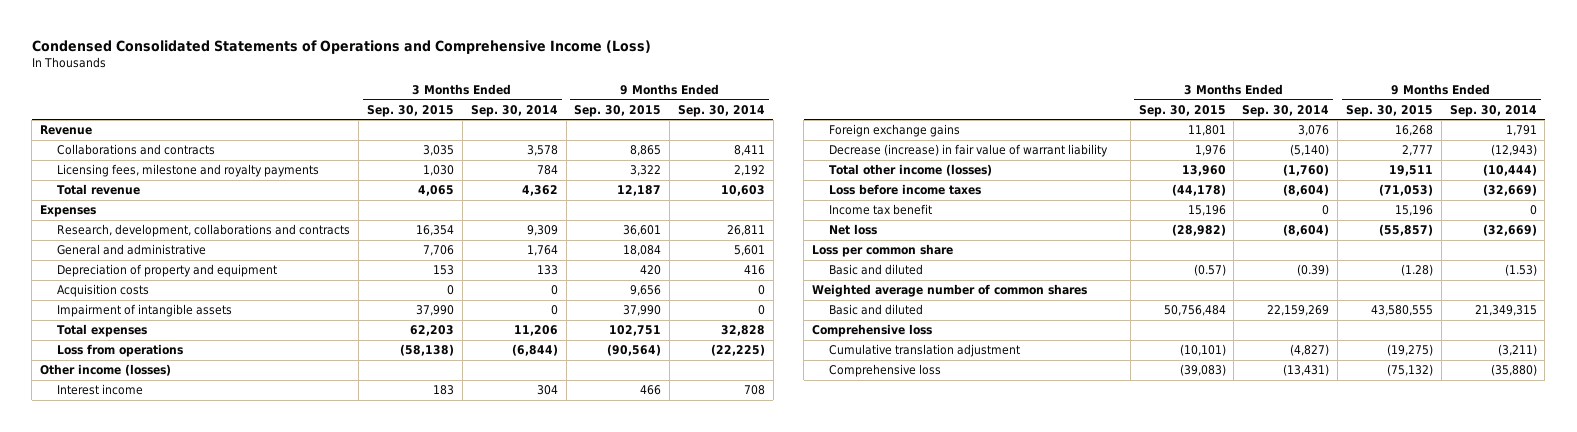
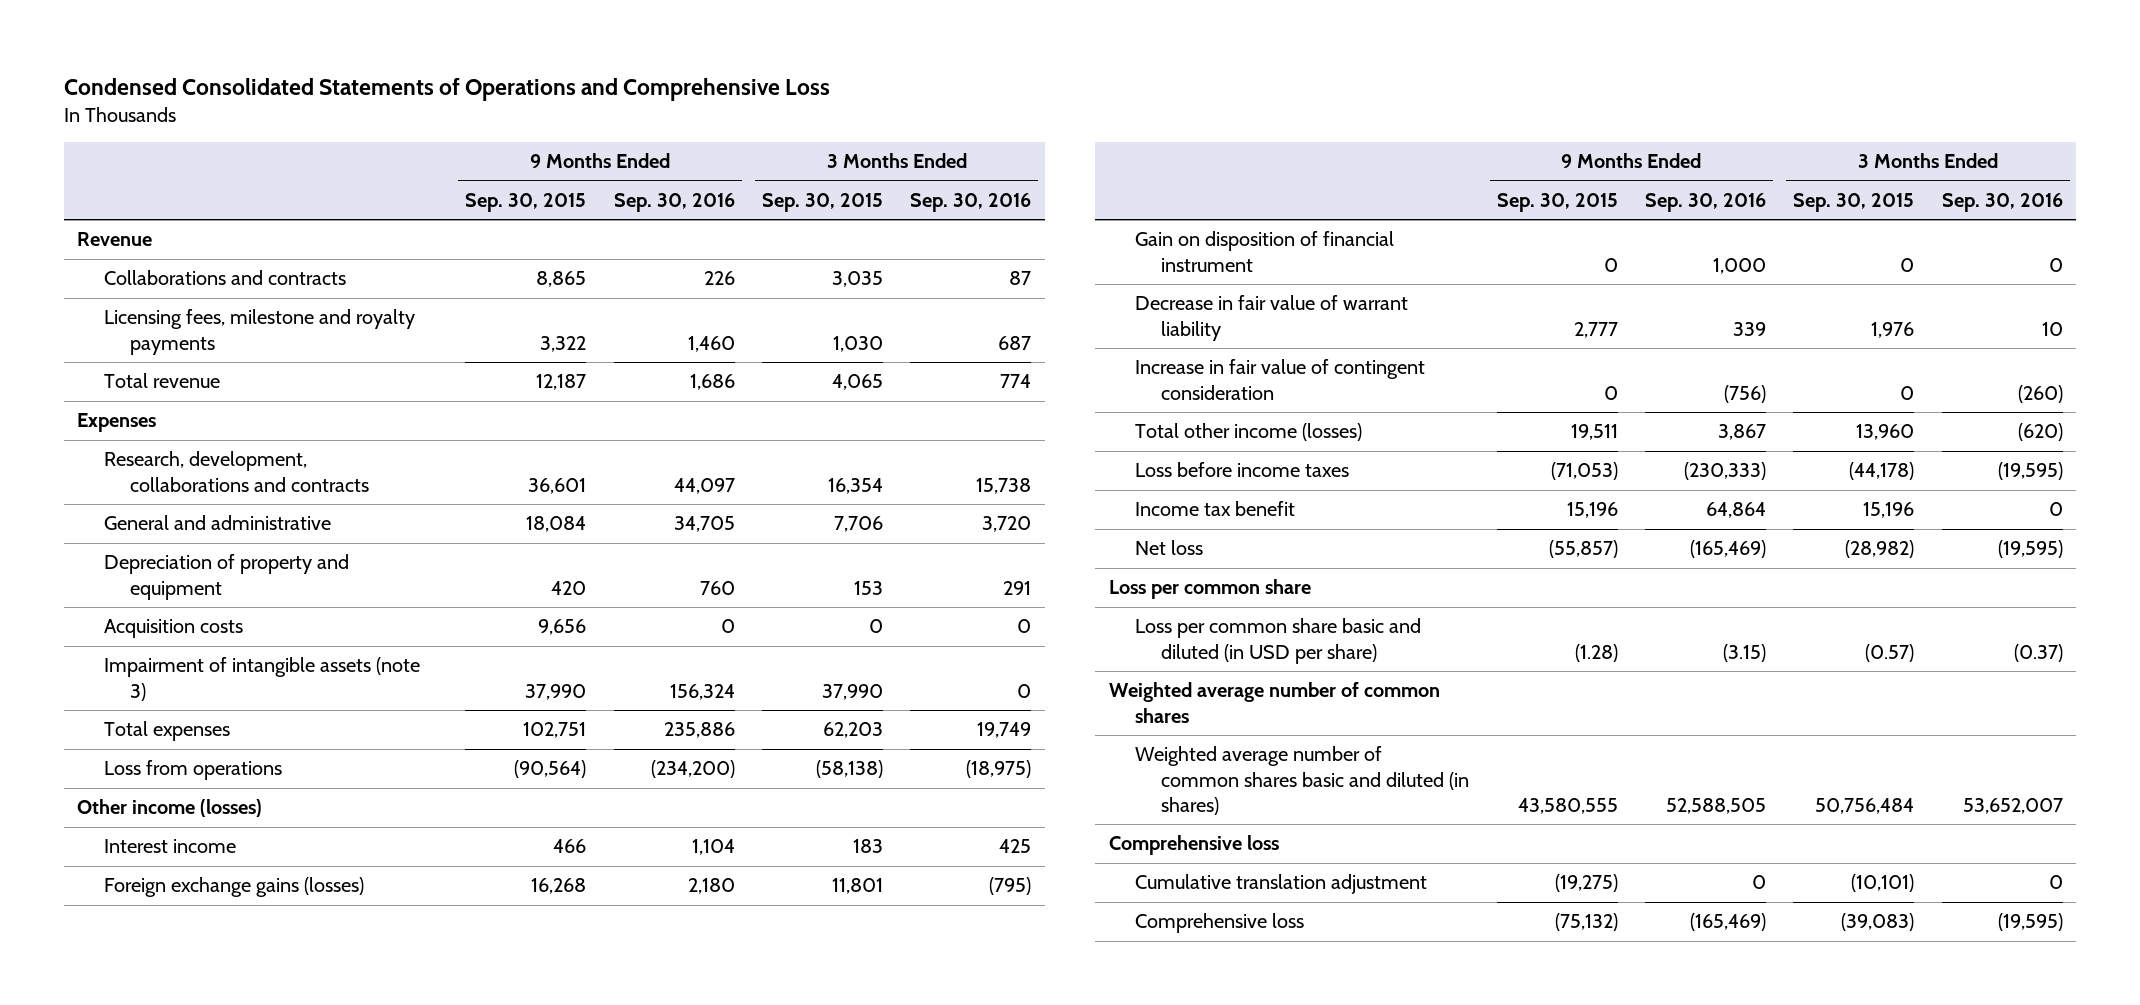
[31,39,651,54] Condensed Consolidated Statements of Operations and Comprehensive Income (Loss) -> [63,77,830,101] Condensed Consolidated Statements of Operations and Comprehensive Loss
[470,104,558,117] Sep. 30, 2014 -> none
[678,104,766,117] Sep. 30, 2014 -> none
none -> [613,192,735,212] Sep. 30, 2016
none -> [910,192,1032,212] Sep. 30, 2016
[57,304,233,318] Impairment of intangible assets -> [103,657,420,701] Impairment of intangible assets (note 3)
[828,124,960,138] Foreign exchange gains -> [103,877,364,898] Foreign exchange gains (losses)
none -> [1134,231,1394,272] Gain on disposition of financial instrument
[828,144,1108,158] Decrease (increase) in fair value of warrant liability -> [1134,295,1408,341] Decrease in fair value of warrant liability
none -> [1134,359,1425,400] Increase in fair value of contingent consideration
[828,264,923,276] Basic and diluted -> [1134,618,1421,664] Loss per common share basic and diluted (in USD per share)
[828,304,923,316] Basic and diluted -> [1134,746,1470,815] Weighted average number of common shares basic and diluted (in shares)

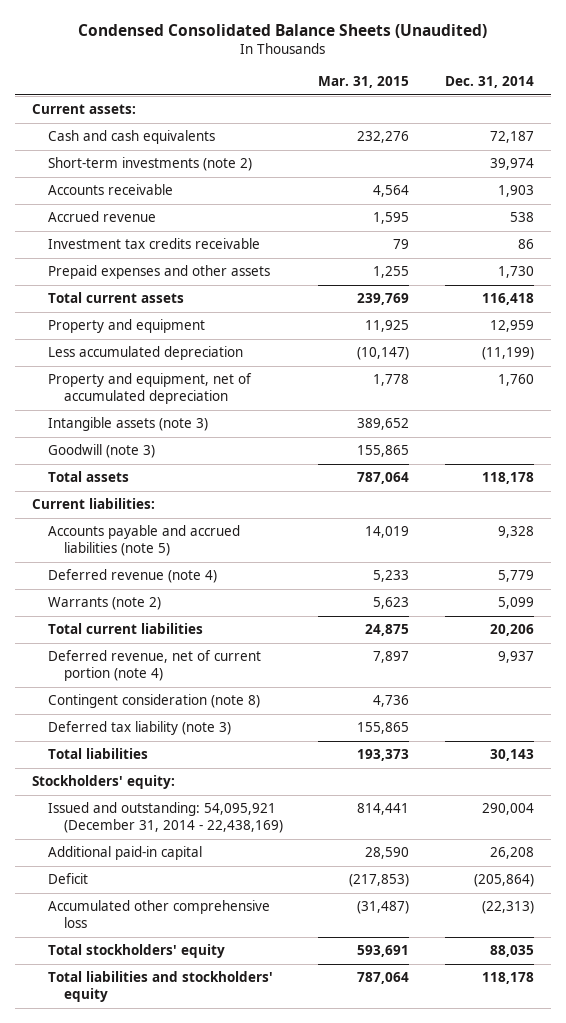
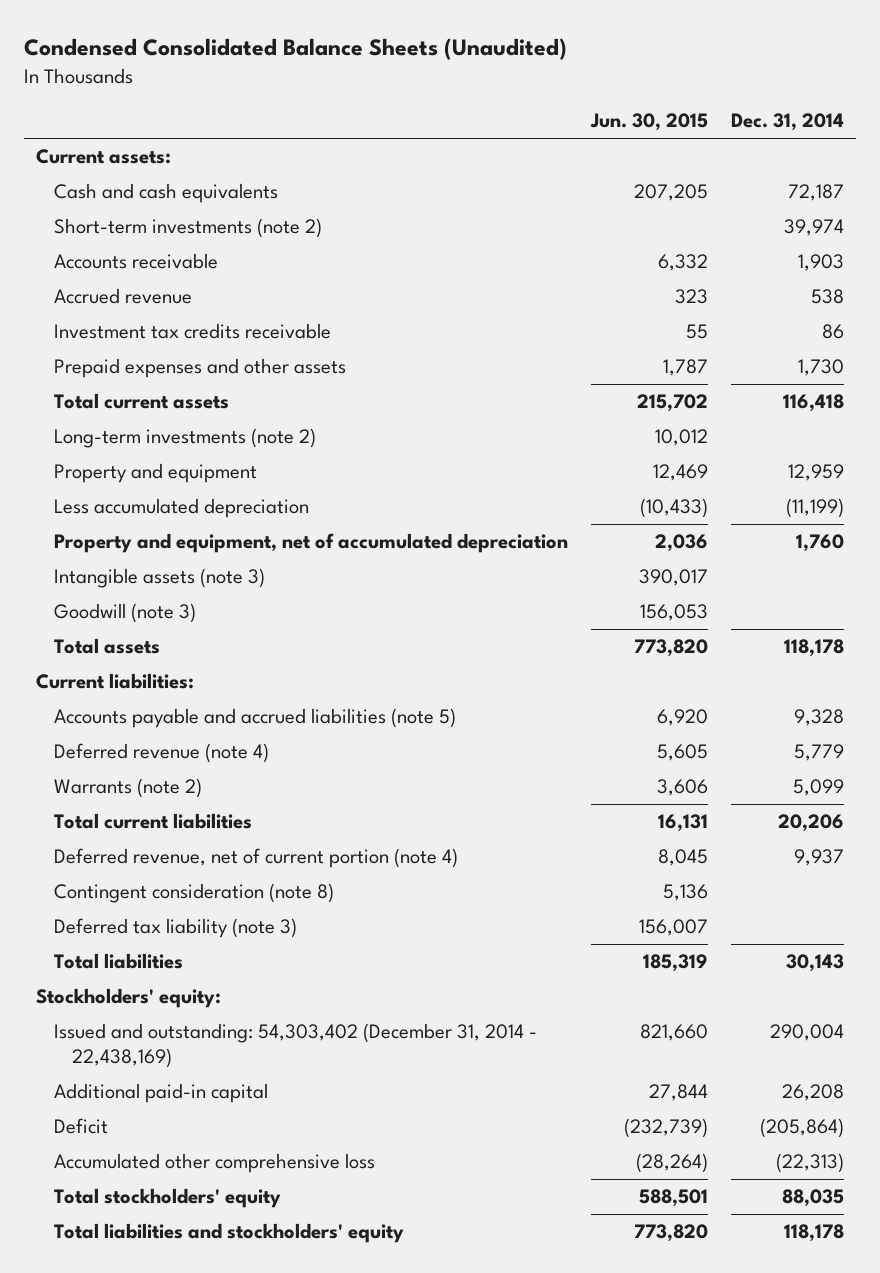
[318,76,410,89] Mar. 31, 2015 -> none
none -> [590,113,709,132] Jun. 30, 2015
none -> [53,428,316,449] Long-term investments (note 2)
[48,802,283,834] Issued and outstanding: 54,095,921 (December 31, 2014 - 22,438,169) -> [53,1023,537,1069] Issued and outstanding: 54,303,402 (December 31, 2014 - 22,438,169)

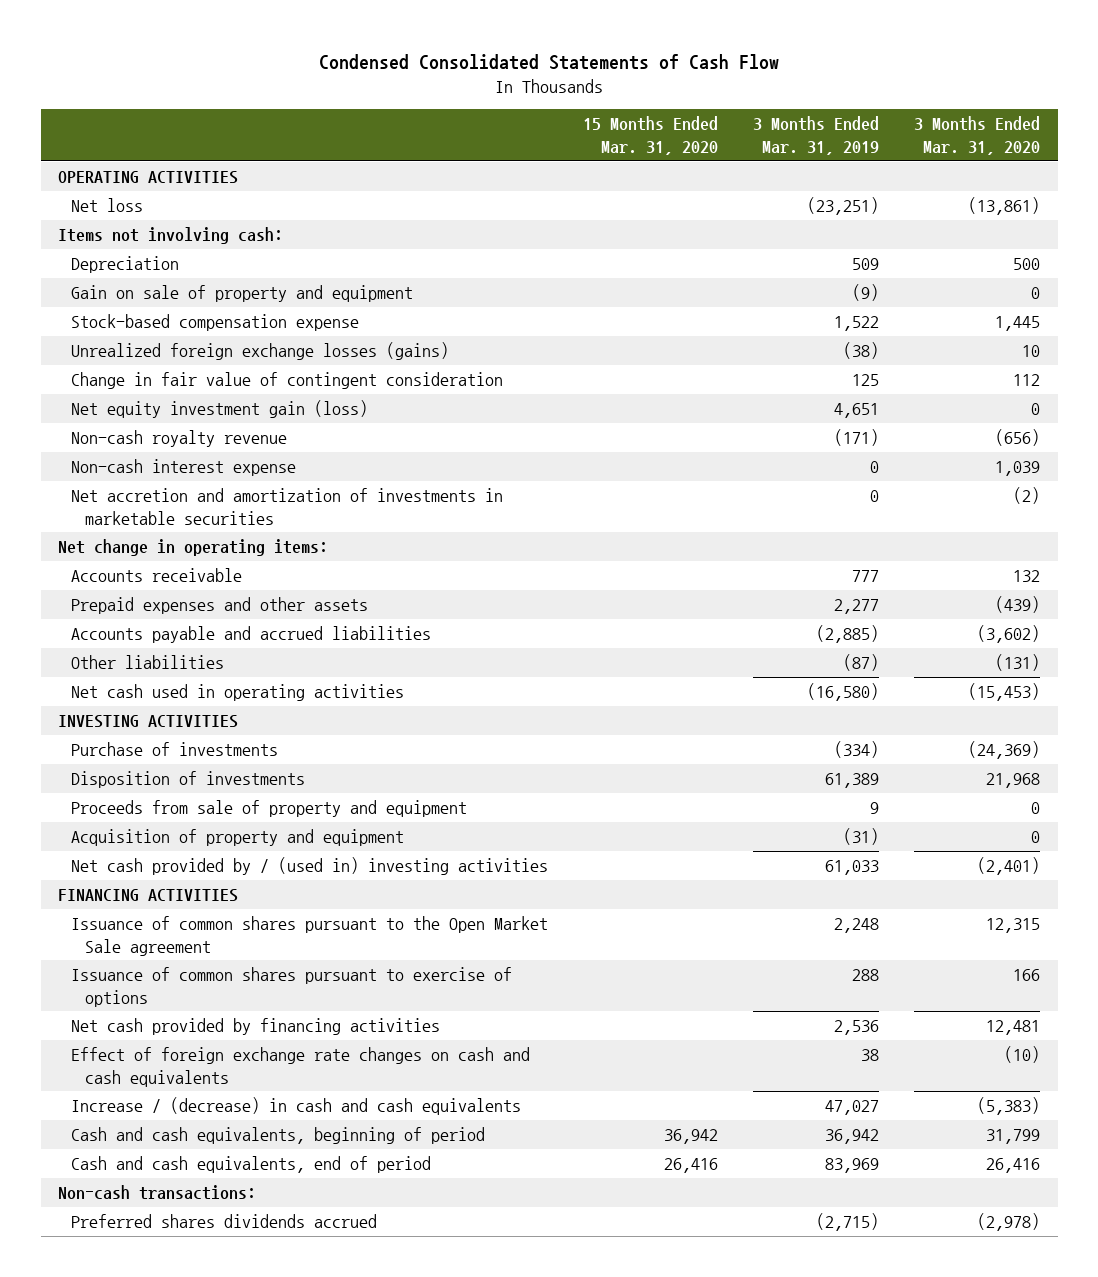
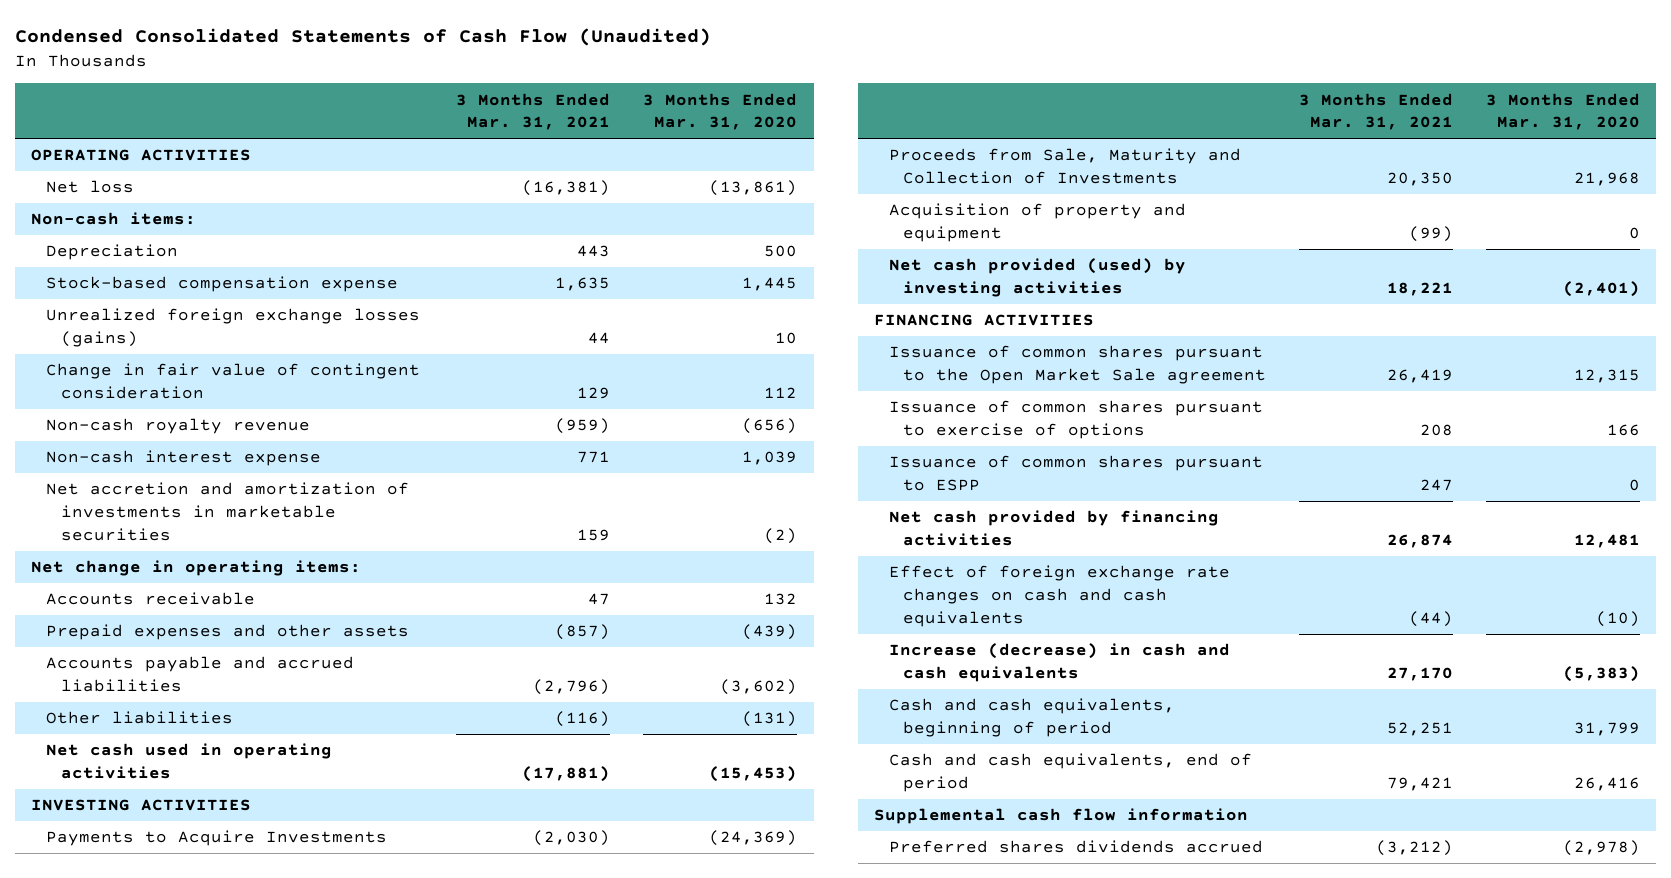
[319,53,780,70] Condensed Consolidated Statements of Cash Flow -> [14,28,711,47] Condensed Consolidated Statements of Cash Flow (Unaudited)
[583,116,719,155] 15 Months Ended Mar. 31, 2020 -> none
[753,116,880,155] 3 Months Ended Mar. 31, 2019 -> none
none -> [456,92,611,131] 3 Months Ended Mar. 31, 2021
[58,226,284,244] Items not involving cash: -> [31,212,197,226] Non-cash items:
[71,284,414,302] Gain on sale of property and equipment -> none
[71,399,369,418] Net equity investment gain (loss) -> none
[71,799,468,817] Proceeds from sale of property and equipment -> none
[71,741,279,756] Purchase of investments -> [45,830,387,847] Payments to Acquire Investments
[71,770,306,788] Disposition of investments -> [888,148,1241,185] Proceeds from Sale, Maturity and Collection of Investments
[71,856,549,875] Net cash provided by / (used in) investing activities -> [888,258,1186,298] Net cash provided (used) by investing activities
none -> [888,455,1263,492] Issuance of common shares pursuant to ESPP
[71,1096,522,1115] Increase / (decrease) in cash and cash equivalents -> [888,643,1230,683] Increase (decrease) in cash and cash equivalents
[58,1184,257,1200] Non-cash transactions: -> none
none -> [873,808,1248,825] Supplemental cash flow information

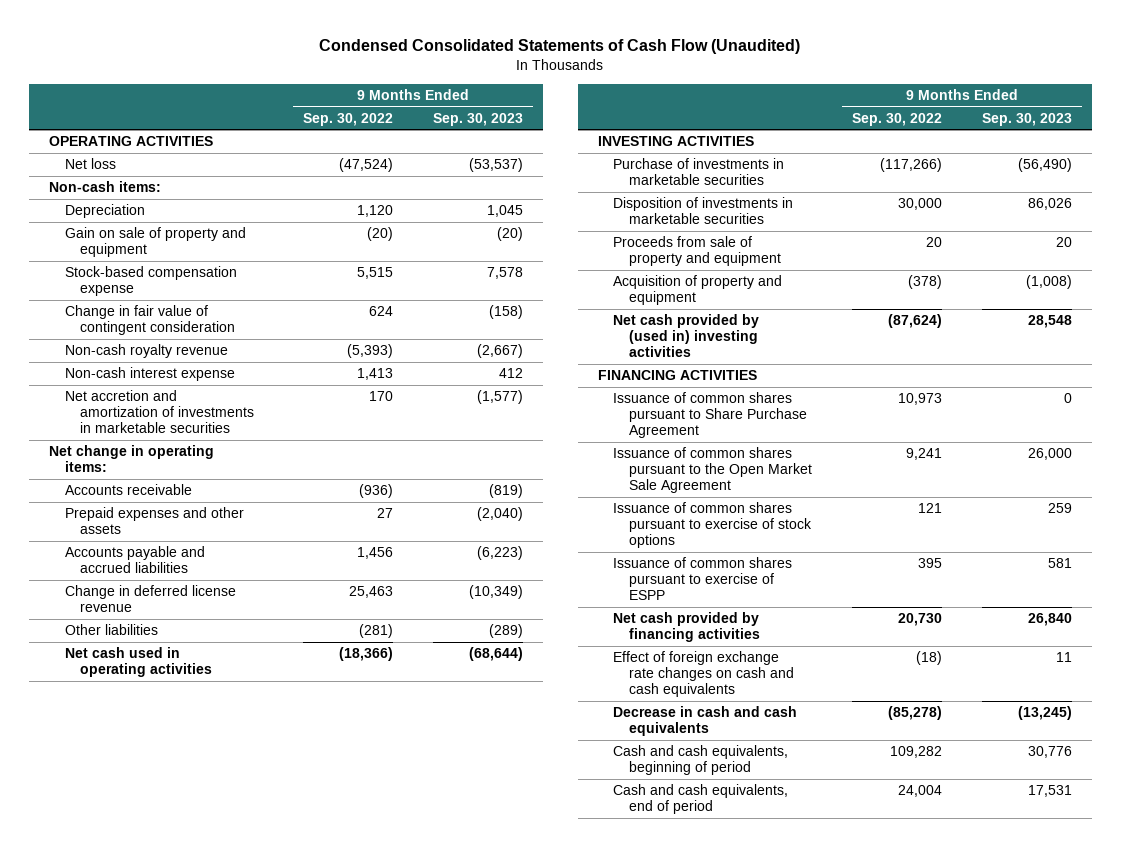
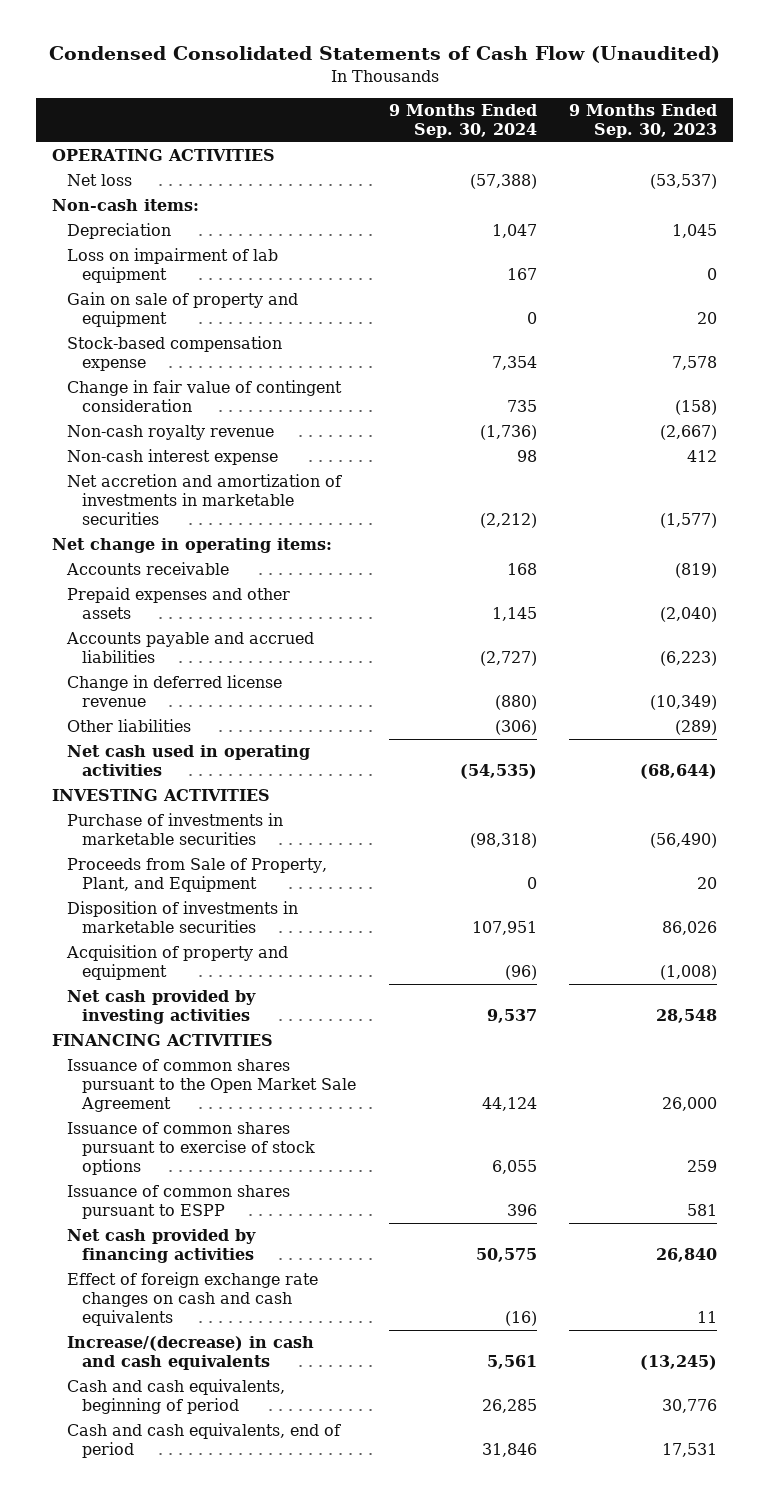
[303,112,394,126] Sep. 30, 2022 -> none
none -> [388,104,537,139] 9 Months Ended Sep. 30, 2024
none -> [67,248,279,284] Loss on impairment of lab equipment
[497,227,524,242] (20) -> [697,312,718,325] 20
none -> [67,858,328,893] Proceeds from Sale of Property, Plant, and Equipment
[613,236,781,267] Proceeds from sale of property and equipment -> none
[613,314,760,358] Net cash provided by (used in) investing activities -> [67,990,257,1025] Net cash provided by investing activities
[613,392,807,439] Issuance of common shares pursuant to Share Purchase Agreement -> none
[613,557,793,601] Issuance of common shares pursuant to exercise of ESPP -> [67,1185,291,1220] Issuance of common shares pursuant to ESPP
[613,706,798,737] Decrease in cash and cash equivalents -> [67,1336,315,1371] Increase/(decrease) in cash and cash equivalents

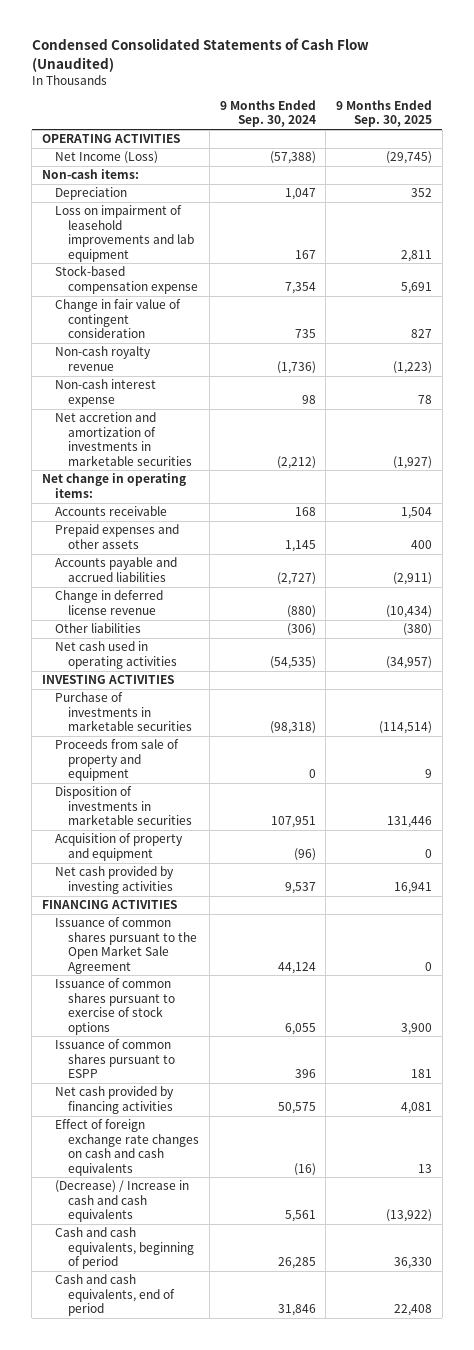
[569,104,718,139] 9 Months Ended Sep. 30, 2023 -> none
none -> [336,99,433,128] 9 Months Ended Sep. 30, 2025
[67,174,133,187] Net loss -> [55,151,159,165] Net Income (Loss)
[67,292,299,328] Gain on sale of property and equipment -> none
[67,248,279,284] Loss on impairment of lab equipment -> [55,205,195,262] Loss on impairment of leasehold improvements and lab equipment
[67,858,328,893] Proceeds from Sale of Property, Plant, and Equipment -> [55,739,180,782] Proceeds from sale of property and equipment
[67,1336,315,1371] Increase/(decrease) in cash and cash equivalents -> [55,1180,190,1223] (Decrease) / Increase in cash and cash equivalents

